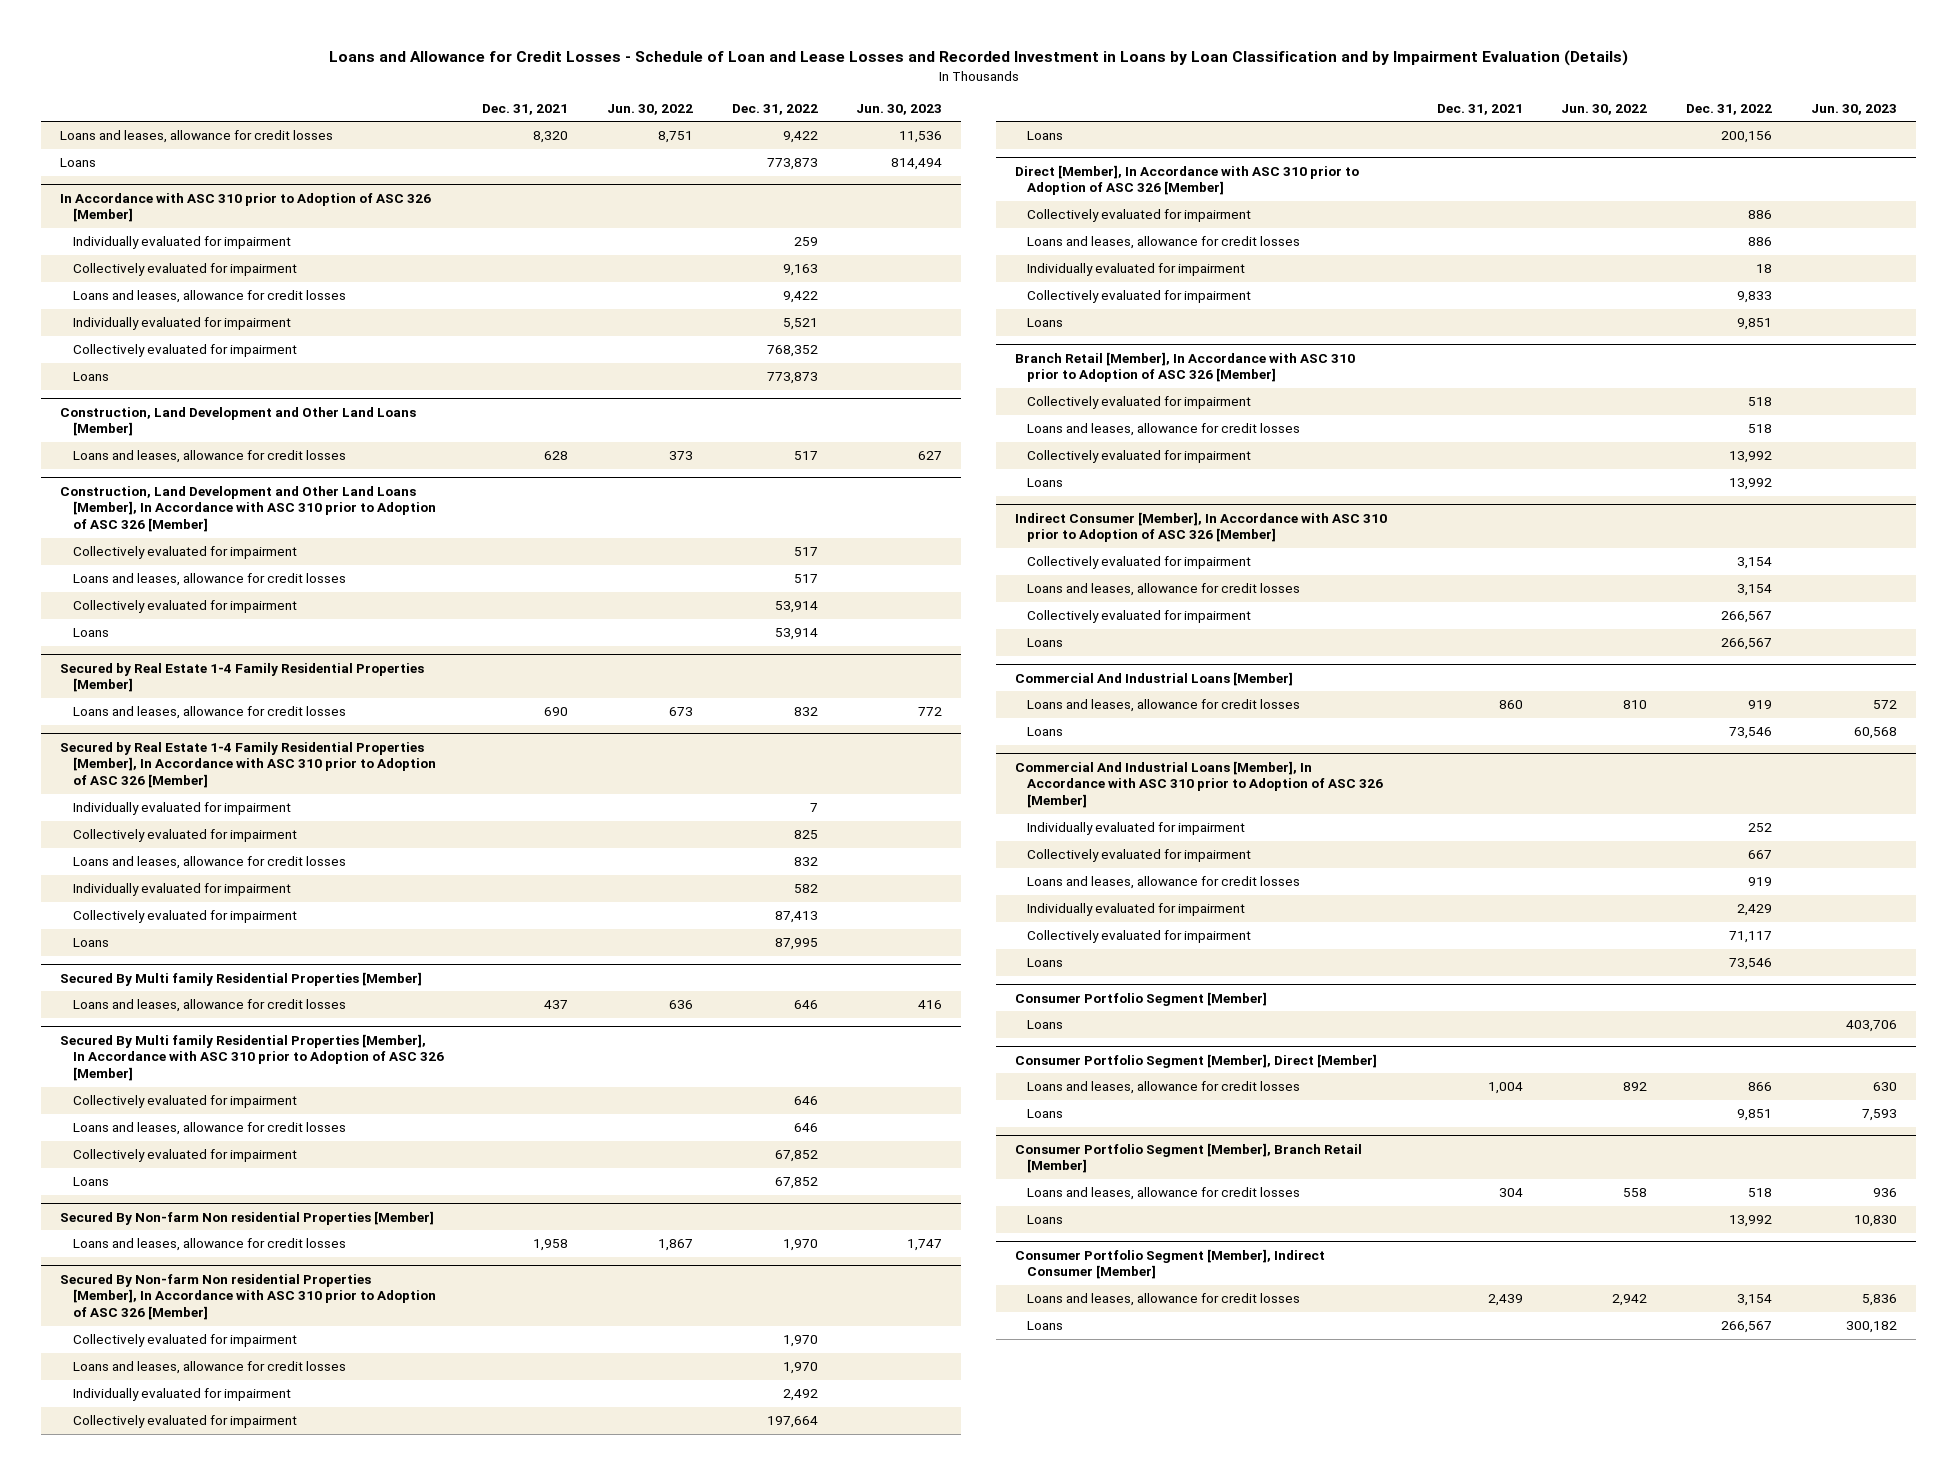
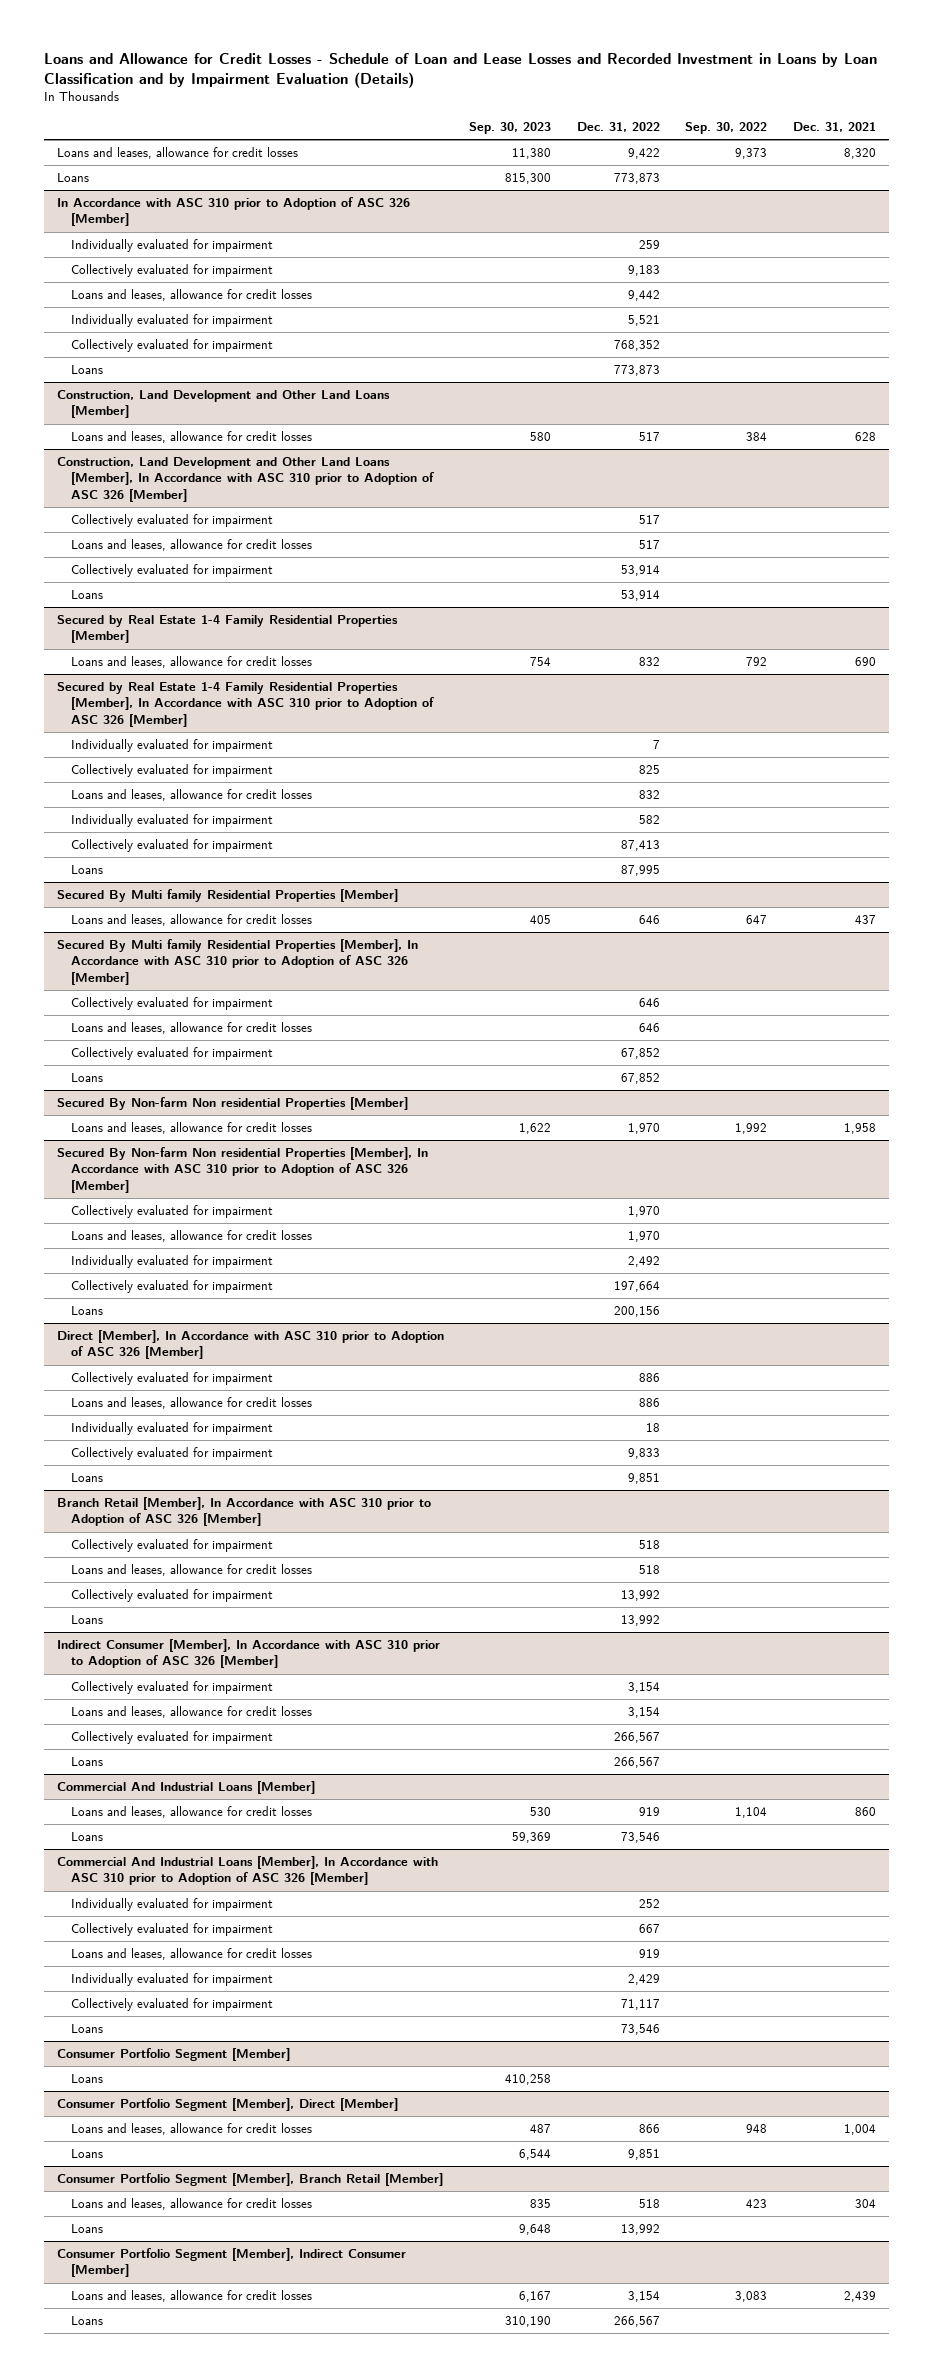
[607,103,694,115] Jun. 30, 2022 -> none
[856,103,943,115] Jun. 30, 2023 -> none
none -> [469,122,552,135] Sep. 30, 2023
none -> [685,122,768,135] Sep. 30, 2022
[782,264,818,277] 9,163 -> [627,265,660,277] 9,183
[782,291,818,304] 9,422 -> [627,290,660,302] 9,442

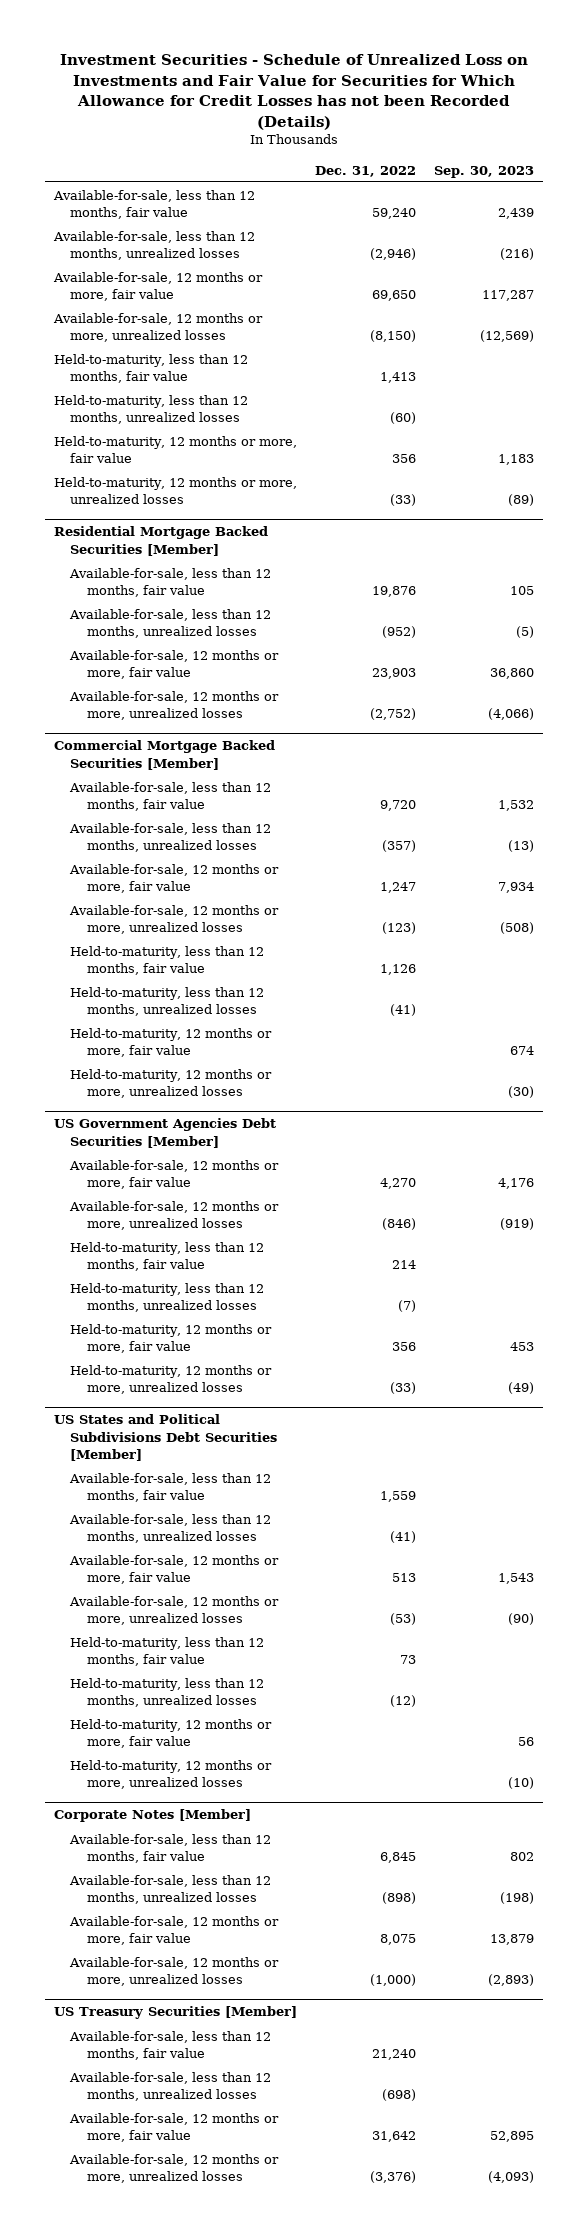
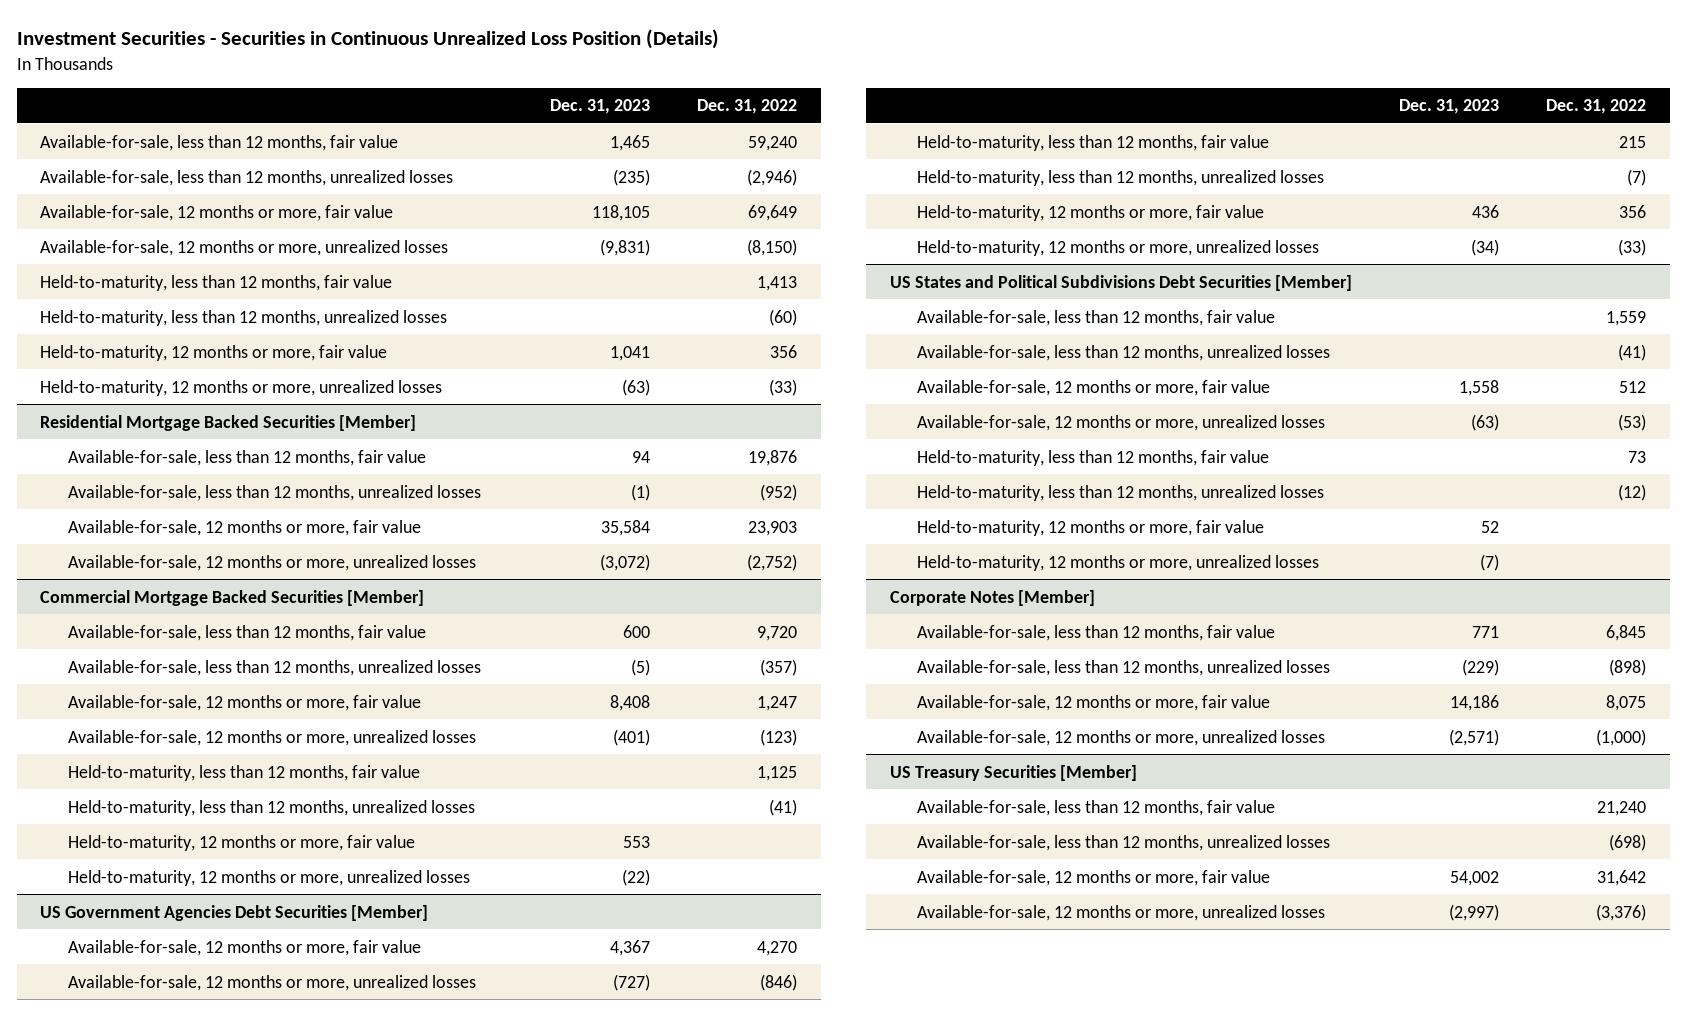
[59,54,528,130] Investment Securities - Schedule of Unrealized Loss on Investments and Fair Value for Securities for Which Allowance for Credit Losses has not been Recorded (Details) -> [16,28,719,49] Investment Securities - Securities in Continuous Unrealized Loss Position (Details)
[433,165,534,178] Sep. 30, 2023 -> none
none -> [549,99,650,115] Dec. 31, 2023
[371,290,416,302] 69,650 -> [747,204,797,221] 69,649
[379,964,416,976] 1,126 -> [756,765,797,781] 1,125
[391,1260,416,1270] 214 -> [1619,135,1647,148] 215
[391,1573,416,1583] 513 -> [1619,380,1647,393] 512

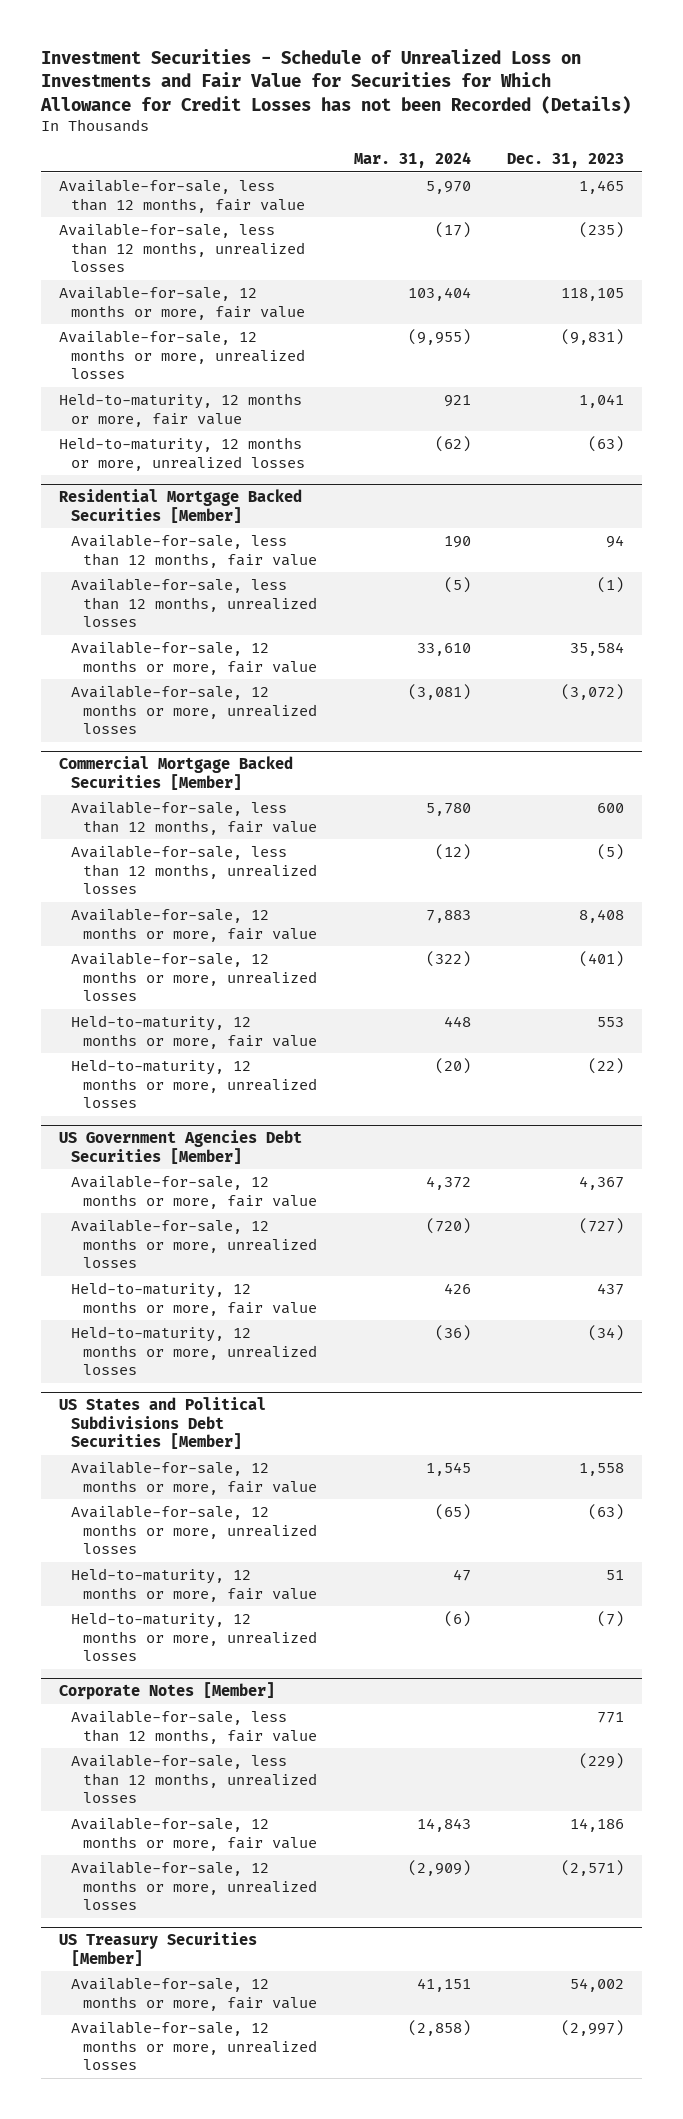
[16,28,719,49] Investment Securities - Securities in Continuous Unrealized Loss Position (Details) -> [40,49,632,114] Investment Securities - Schedule of Unrealized Loss on Investments and Fair Value for Securities for Which Allowance for Credit Losses has not been Recorded (Details)
[696,99,797,115] Dec. 31, 2022 -> none
none -> [353,151,471,168] Mar. 31, 2024
[40,274,393,291] Held-to-maturity, less than 12 months, fair value -> none
[40,309,448,326] Held-to-maturity, less than 12 months, unrealized losses -> none
[68,764,421,781] Held-to-maturity, less than 12 months, fair value -> none
[68,799,476,816] Held-to-maturity, less than 12 months, unrealized losses -> none
[917,134,1270,151] Held-to-maturity, less than 12 months, fair value -> none
[917,169,1325,186] Held-to-maturity, less than 12 months, unrealized losses -> none
[1471,204,1499,218] 436 -> [596,1283,624,1296] 437
[917,309,1276,326] Available-for-sale, less than 12 months, fair value -> none
[917,344,1331,361] Available-for-sale, less than 12 months, unrealized losses -> none
[917,449,1270,466] Held-to-maturity, less than 12 months, fair value -> none
[917,484,1325,501] Held-to-maturity, less than 12 months, unrealized losses -> none
[1480,520,1499,533] 52 -> [605,1570,624,1581] 51
[917,799,1276,816] Available-for-sale, less than 12 months, fair value -> none
[917,834,1331,851] Available-for-sale, less than 12 months, unrealized losses -> none

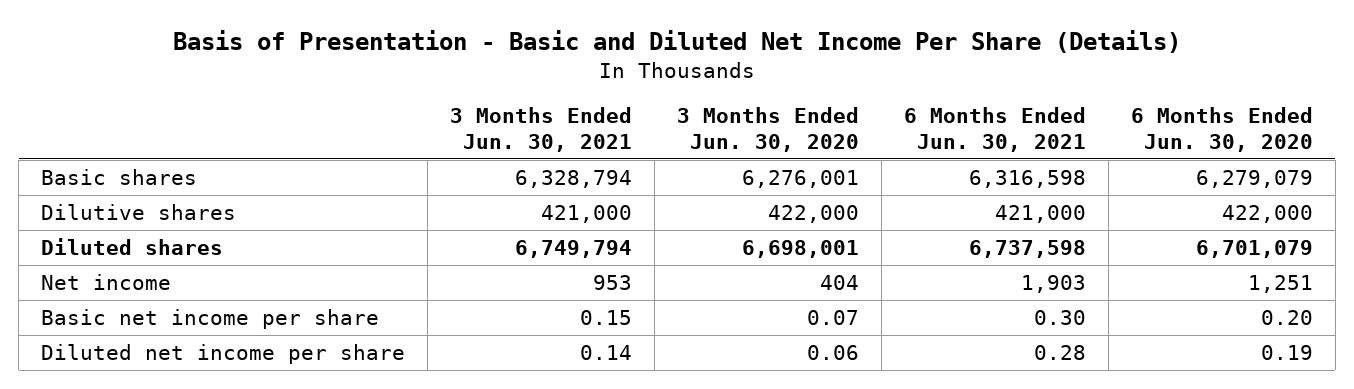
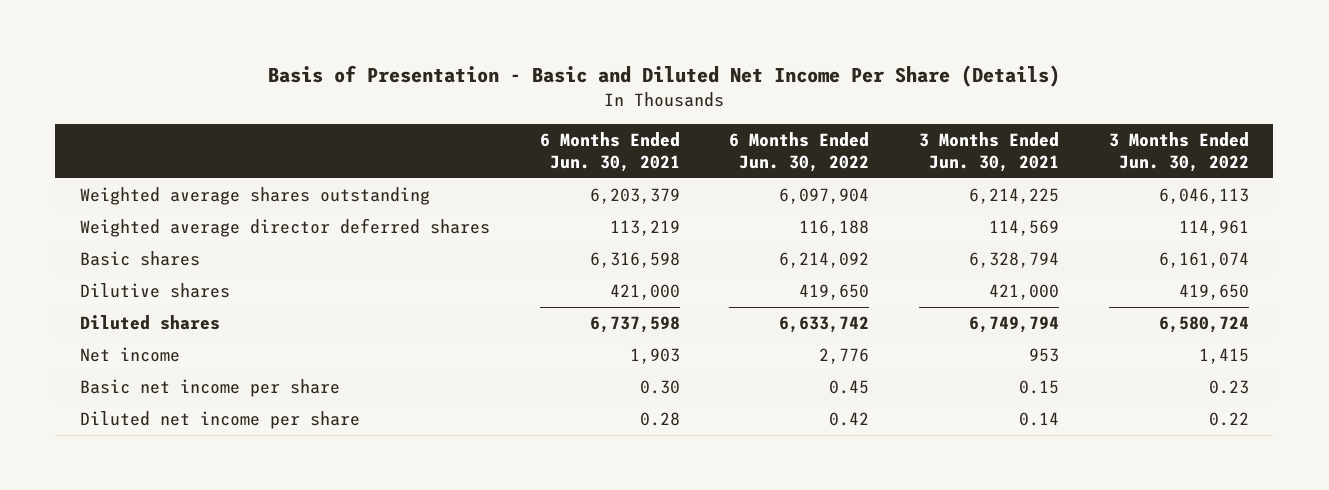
[677,107,860,152] 3 Months Ended Jun. 30, 2020 -> none
[1130,107,1313,152] 6 Months Ended Jun. 30, 2020 -> none
none -> [729,131,870,172] 6 Months Ended Jun. 30, 2022
none -> [1108,131,1249,172] 3 Months Ended Jun. 30, 2022
none -> [80,187,431,206] Weighted average shares outstanding
none -> [80,218,491,238] Weighted average director deferred shares

